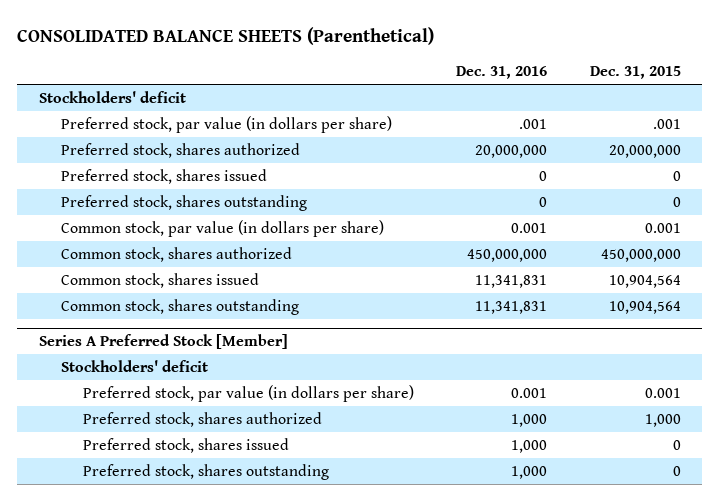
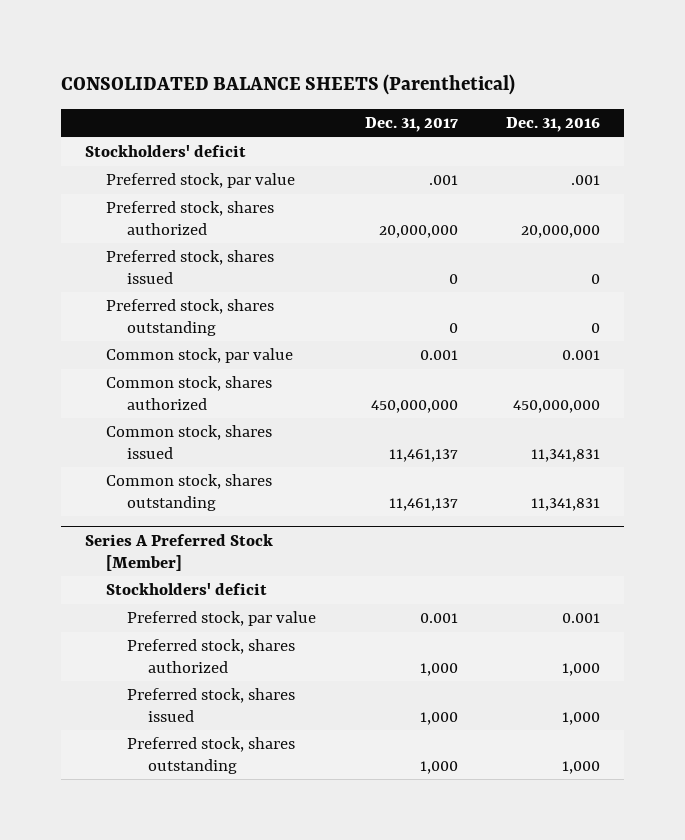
[589,66,681,80] Dec. 31, 2015 -> none
none -> [364,117,458,133] Dec. 31, 2017
[60,115,392,133] Preferred stock, par value (in dollars per share) -> [106,173,296,189] Preferred stock, par value
[60,219,384,237] Common stock, par value (in dollars per share) -> [106,348,294,364] Common stock, par value
[82,384,414,402] Preferred stock, par value (in dollars per share) -> [127,611,317,627] Preferred stock, par value

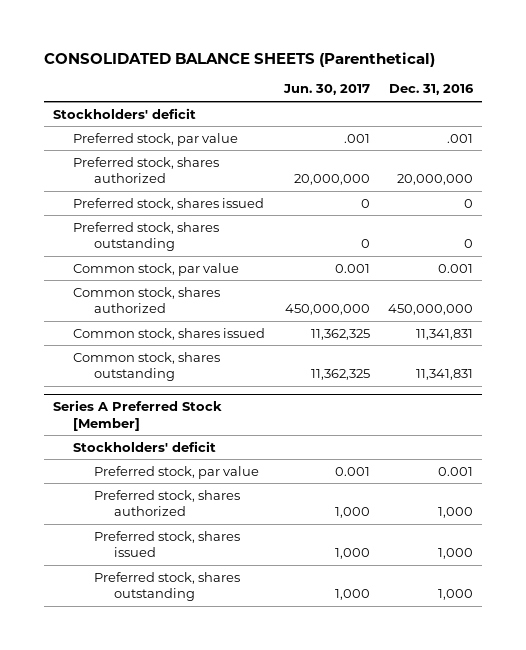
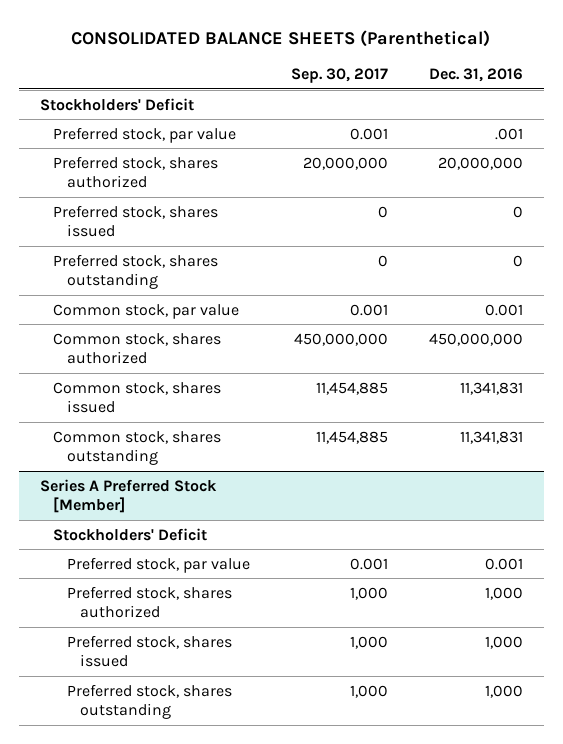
[282,84,370,96] Jun. 30, 2017 -> none
none -> [290,68,388,84] Sep. 30, 2017
[53,107,197,119] Stockholders' deficit -> [39,97,194,111] Stockholders' Deficit
[73,440,217,452] Stockholders' deficit -> [53,527,208,541] Stockholders' Deficit

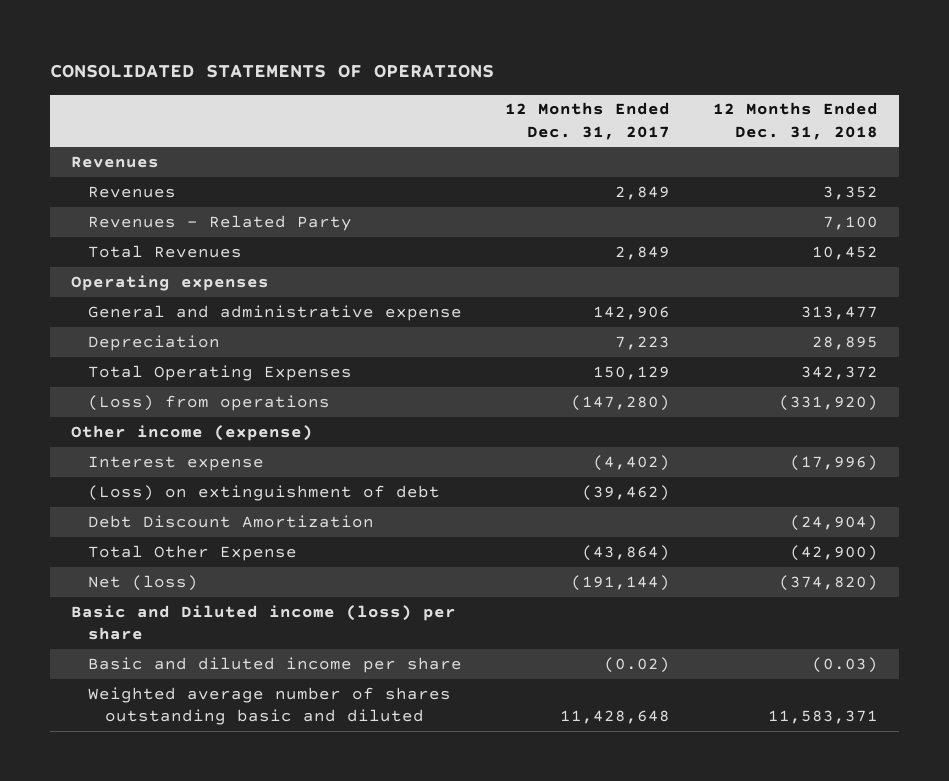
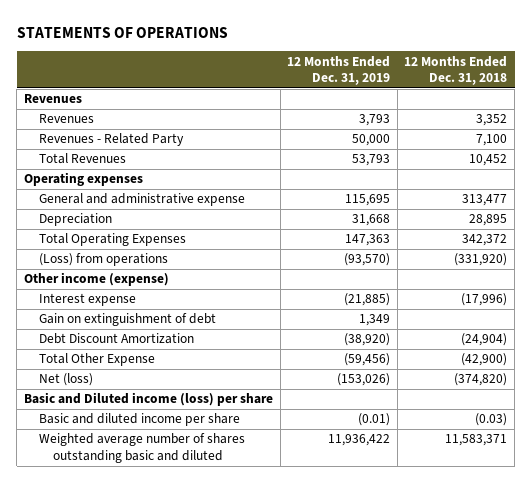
[49,63,494,78] CONSOLIDATED STATEMENTS OF OPERATIONS -> [16,26,228,38] STATEMENTS OF OPERATIONS
[504,102,670,140] 12 Months Ended Dec. 31, 2017 -> none
none -> [287,55,391,86] 12 Months Ended Dec. 31, 2019
[88,484,441,501] (Loss) on extinguishment of debt -> [38,313,216,327] Gain on extinguishment of debt

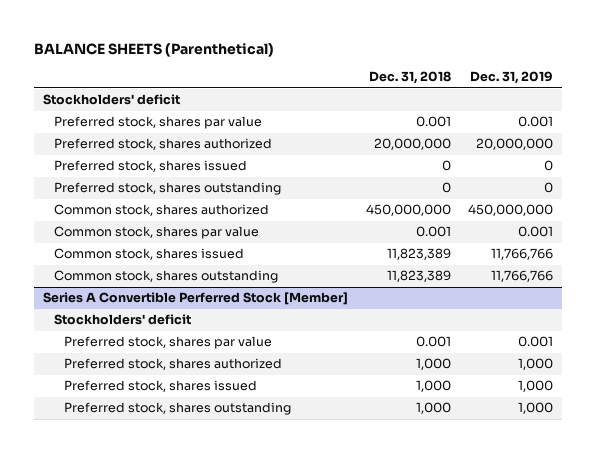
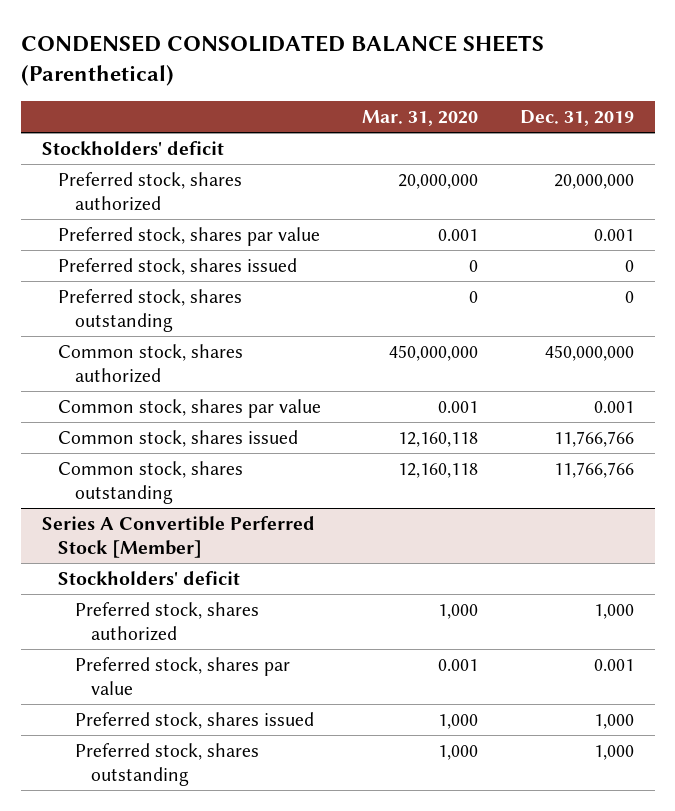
[34,42,275,57] BALANCE SHEETS (Parenthetical) -> [20,35,544,87] CONDENSED CONSOLIDATED BALANCE SHEETS (Parenthetical)
[368,71,451,85] Dec. 31, 2018 -> none
none -> [362,109,479,126] Mar. 31, 2020
[53,116,262,130] Preferred stock, shares par value -> [58,227,321,247] Preferred stock, shares par value
[64,336,273,350] Preferred stock, shares par value -> [74,657,290,695] Preferred stock, shares par value

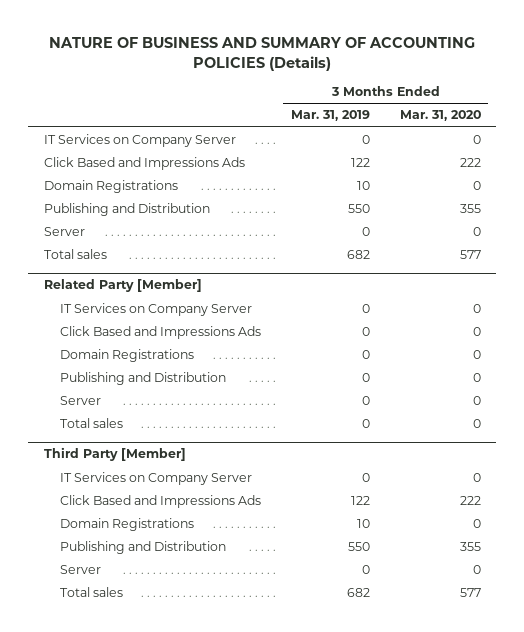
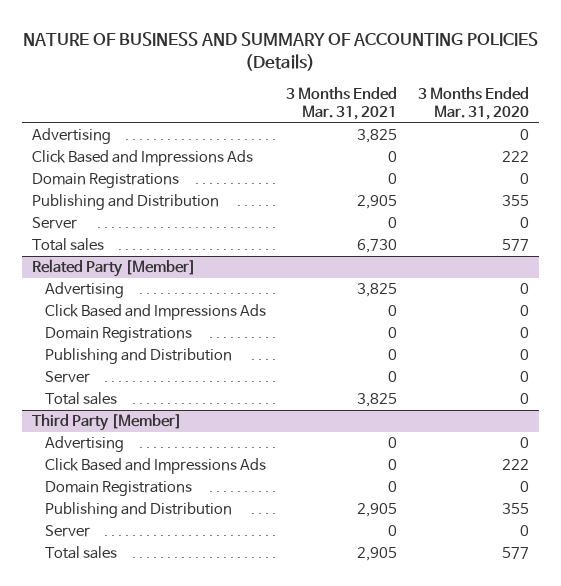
[290,110,370,122] Mar. 31, 2019 -> none
none -> [286,87,398,120] 3 Months Ended Mar. 31, 2021
[43,134,236,148] IT Services on Company Server -> none
none -> [32,128,112,145] Advertising
[59,303,252,317] IT Services on Company Server -> none
none -> [44,282,124,299] Advertising
[59,472,252,486] IT Services on Company Server -> none
none -> [44,436,124,453] Advertising

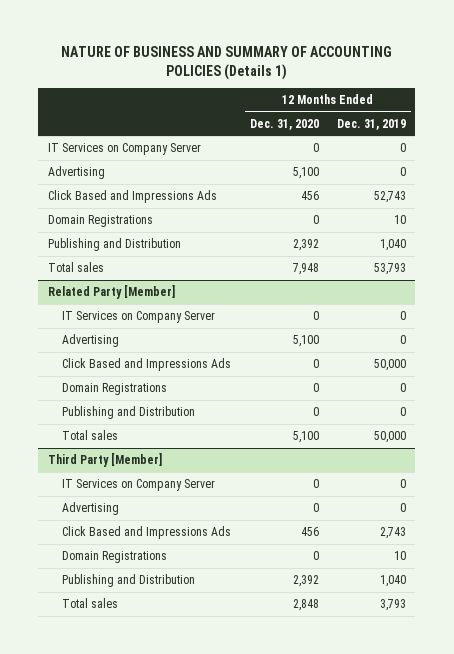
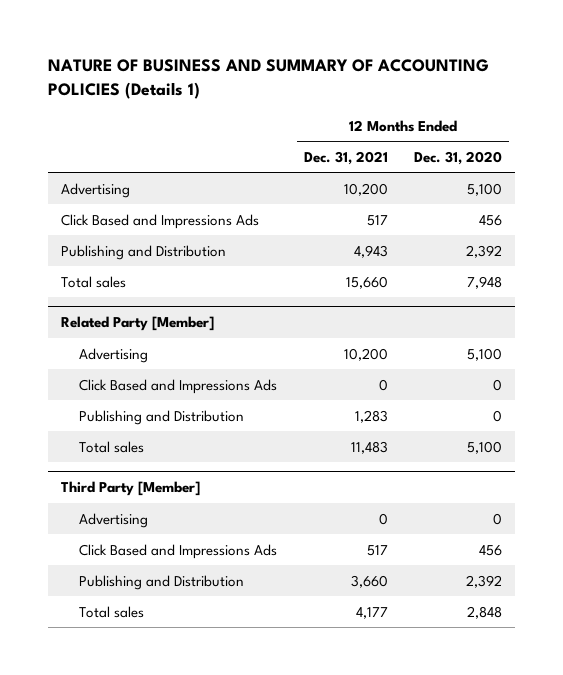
[337,118,407,130] Dec. 31, 2019 -> none
none -> [303,150,388,165] Dec. 31, 2021
[47,143,201,156] IT Services on Company Server -> none
[47,215,153,228] Domain Registrations -> none
[62,311,216,324] IT Services on Company Server -> none
[62,383,168,396] Domain Registrations -> none
[62,479,216,492] IT Services on Company Server -> none
[62,551,168,564] Domain Registrations -> none

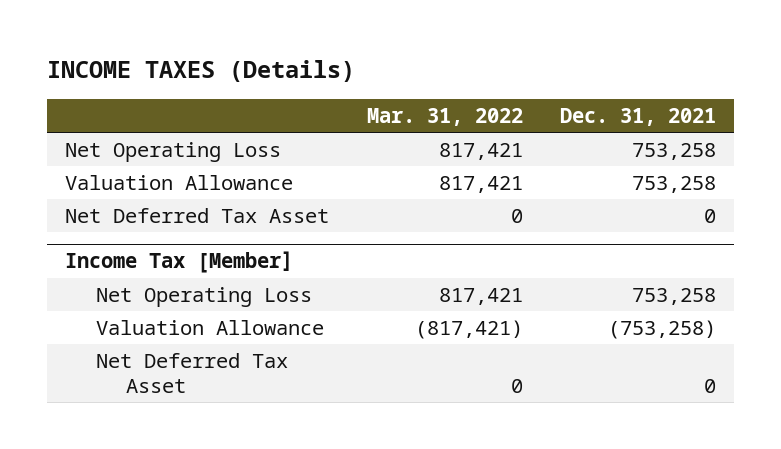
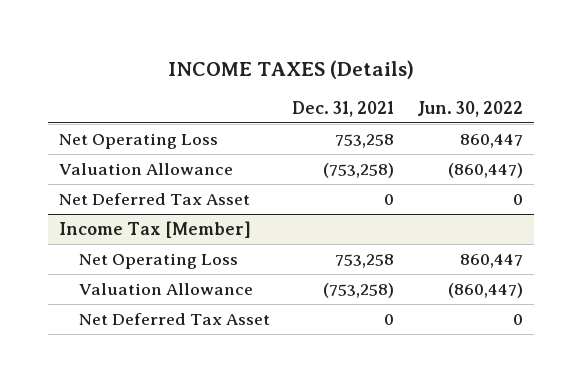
[366,107,523,126] Mar. 31, 2022 -> none
none -> [416,101,523,118] Jun. 30, 2022
[631,175,716,193] 753,258 -> [323,162,395,178] (753,258)

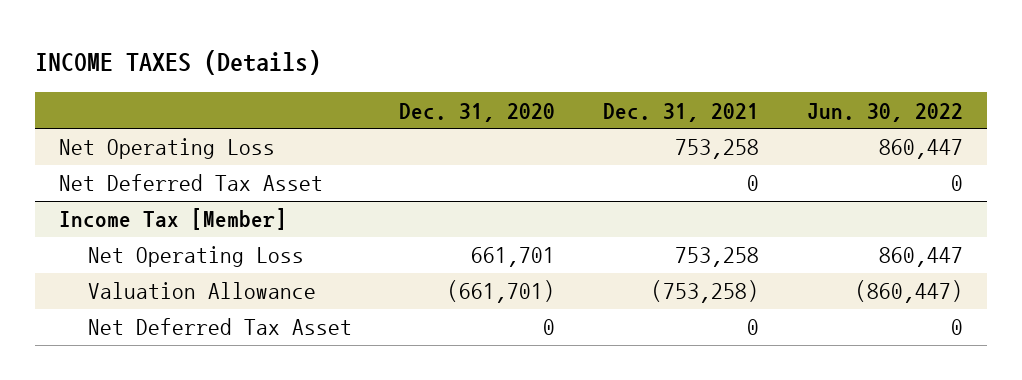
none -> [399,102,556,122] Dec. 31, 2020
[59,162,234,175] Valuation Allowance -> none

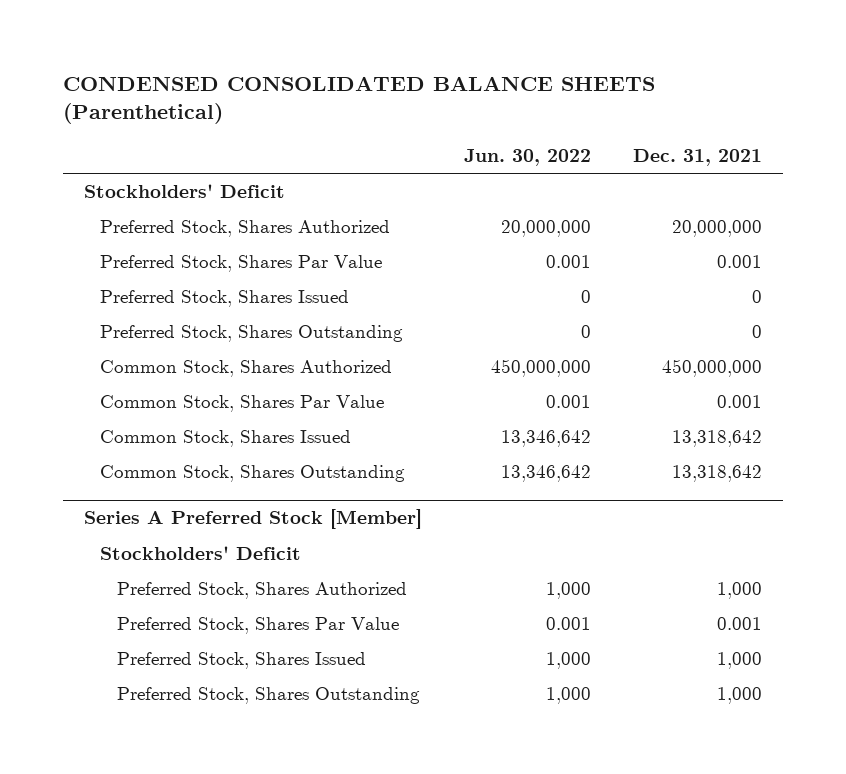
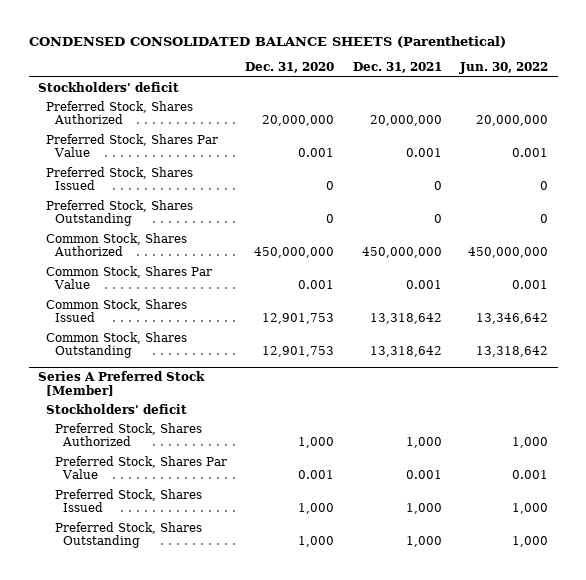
none -> [245,62,335,74] Dec. 31, 2020
[83,184,285,199] Stockholders' Deficit -> [37,81,179,92] Stockholders' deficit
[500,465,591,483] 13,346,642 -> [476,346,549,358] 13,318,642
[100,546,302,561] Stockholders' Deficit -> [46,403,188,414] Stockholders' deficit

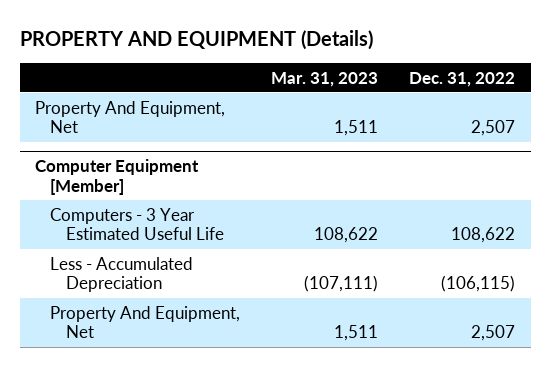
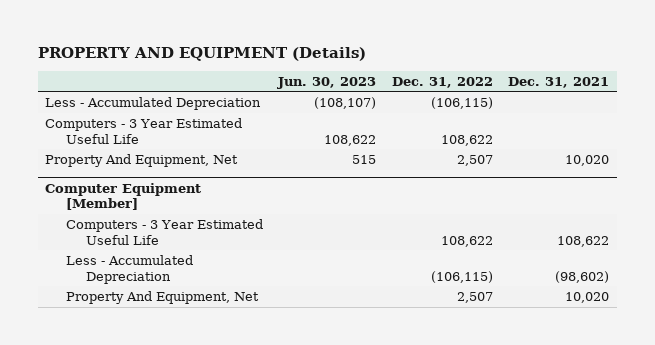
[271,71,379,87] Mar. 31, 2023 -> none
none -> [277,76,377,89] Jun. 30, 2023
none -> [508,76,610,88] Dec. 31, 2021
none -> [45,97,262,111] Less - Accumulated Depreciation
none -> [45,118,243,144] Computers - 3 Year Estimated Useful Life

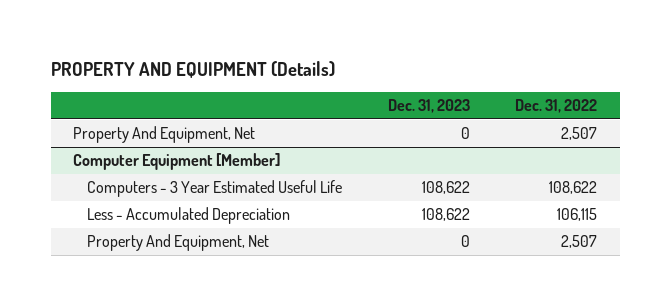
[277,76,377,89] Jun. 30, 2023 -> none
[508,76,610,88] Dec. 31, 2021 -> none
none -> [387,99,470,114] Dec. 31, 2023
[45,97,262,111] Less - Accumulated Depreciation -> none
[45,118,243,144] Computers - 3 Year Estimated Useful Life -> none
[430,270,493,283] (106,115) -> [556,208,597,222] 106,115

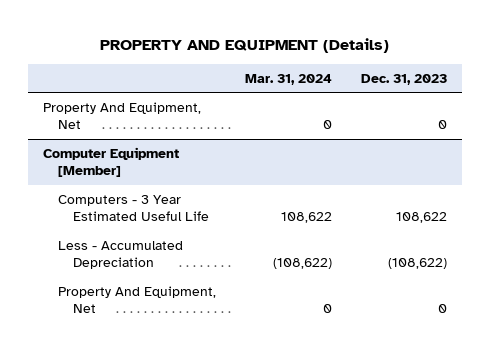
[514,99,597,114] Dec. 31, 2022 -> none
none -> [245,73,333,85] Mar. 31, 2024
[421,208,470,222] 108,622 -> [388,258,448,270] (108,622)

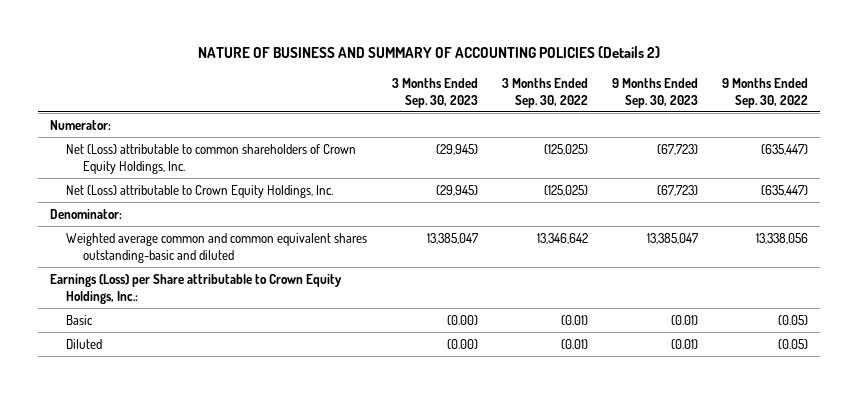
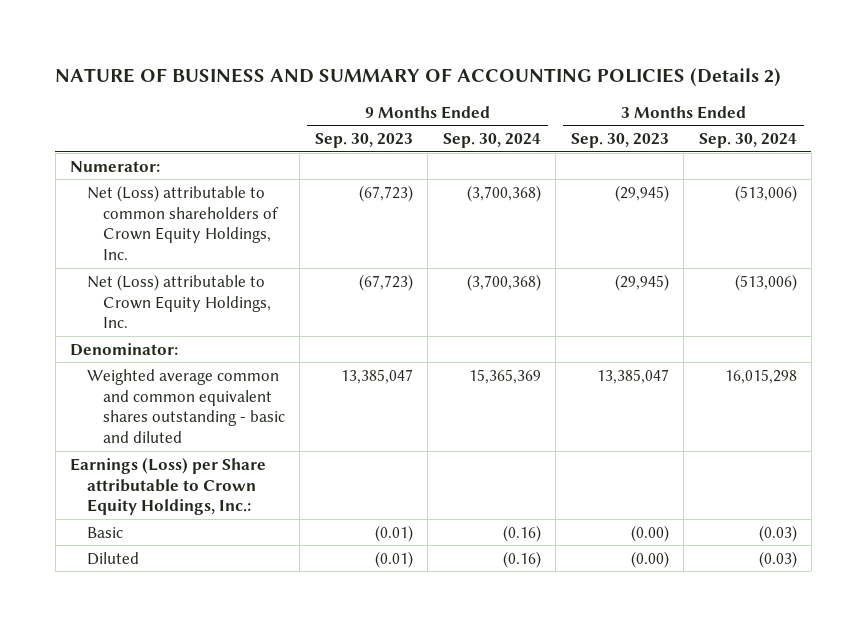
[501,77,588,108] 3 Months Ended Sep. 30, 2022 -> none
[722,77,809,108] 9 Months Ended Sep. 30, 2022 -> none
none -> [442,133,541,149] Sep. 30, 2024
none -> [698,133,797,149] Sep. 30, 2024
[66,232,368,263] Weighted average common and common equivalent shares outstanding-basic and diluted -> [86,368,286,444] Weighted average common and common equivalent shares outstanding - basic and diluted

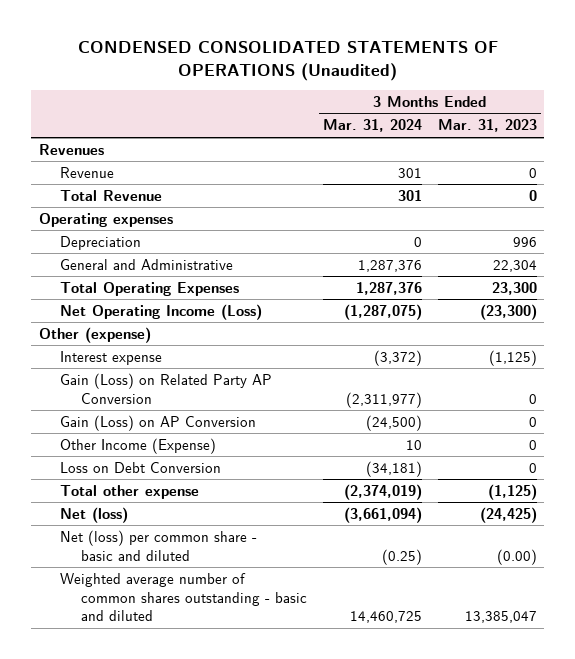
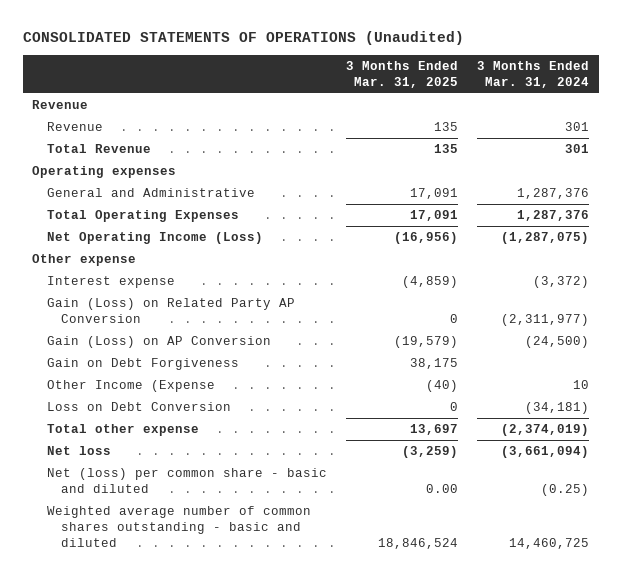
[77,41,498,81] CONDENSED CONSOLIDATED STATEMENTS OF OPERATIONS (Unaudited) -> [22,31,464,46] CONSOLIDATED STATEMENTS OF OPERATIONS (Unaudited)
[437,119,537,133] Mar. 31, 2023 -> none
none -> [345,60,458,89] 3 Months Ended Mar. 31, 2025
[38,143,104,155] Revenues -> [32,99,89,109] Revenue
[60,235,142,250] Depreciation -> none
[38,326,151,343] Other (expense) -> [32,253,137,266] Other expense
none -> [46,357,239,370] Gain on Debt Forgiveness
[60,437,217,454] Other Income (Expense) -> [46,379,215,392] Other Income (Expense
[60,506,129,523] Net (loss) -> [46,445,111,455] Net loss

